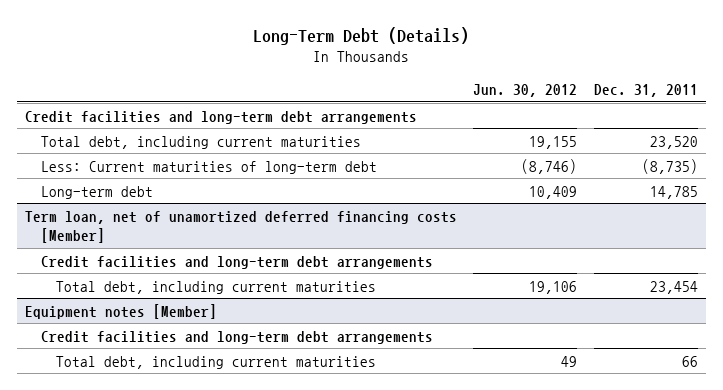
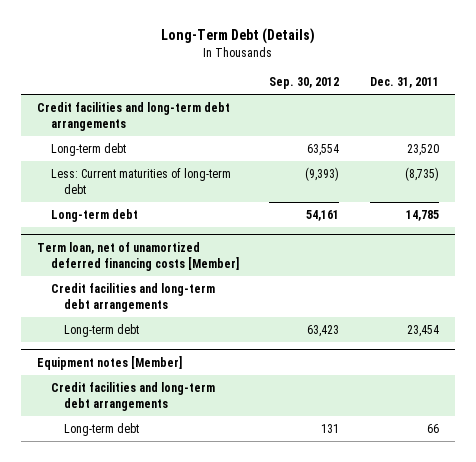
[473,83,578,97] Jun. 30, 2012 -> none
none -> [269,76,340,89] Sep. 30, 2012
[40,135,361,149] Total debt, including current maturities -> [50,142,126,156] Long-term debt
[56,280,377,294] Total debt, including current maturities -> [64,323,140,337] Long-term debt
[56,355,377,369] Total debt, including current maturities -> [64,422,140,436] Long-term debt

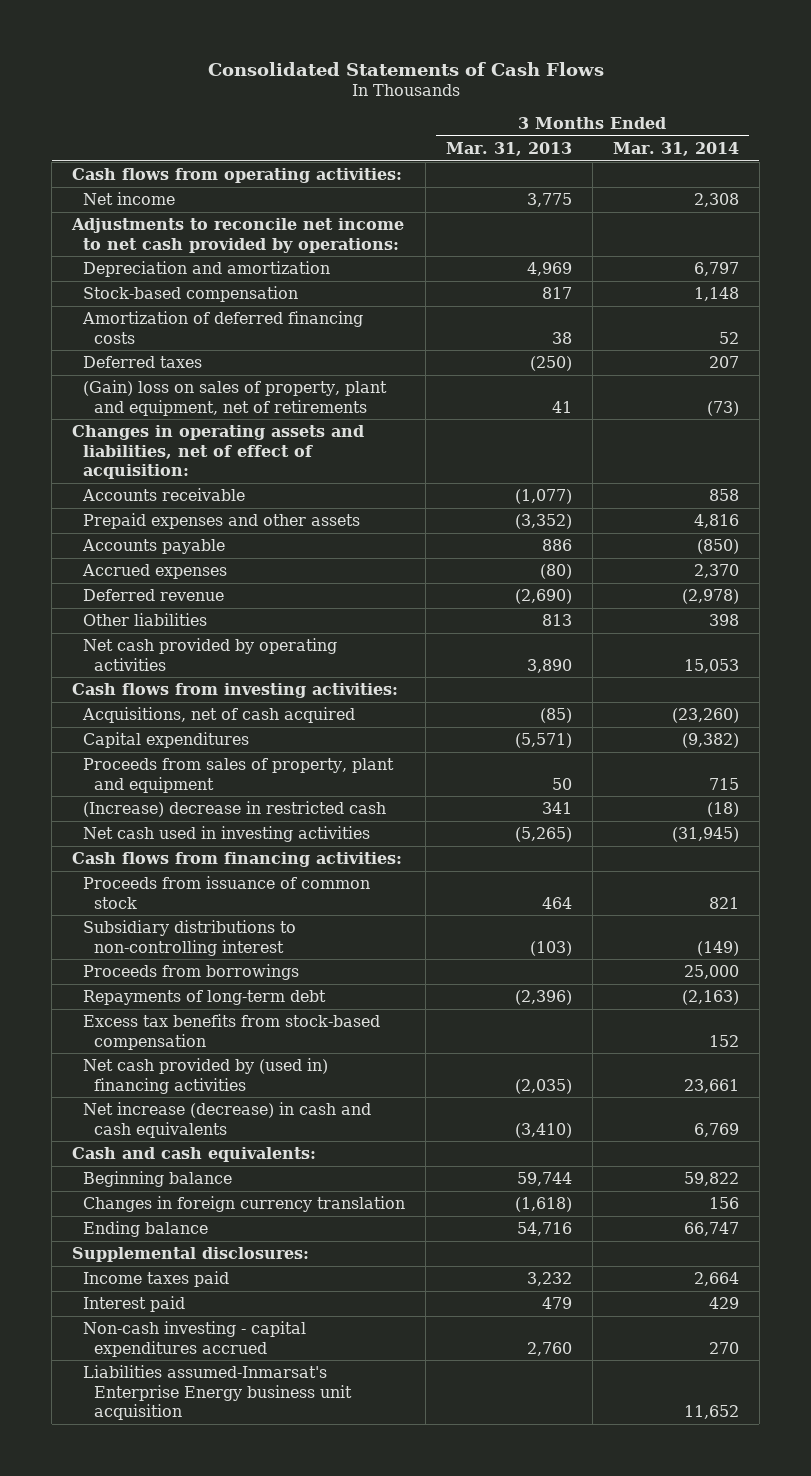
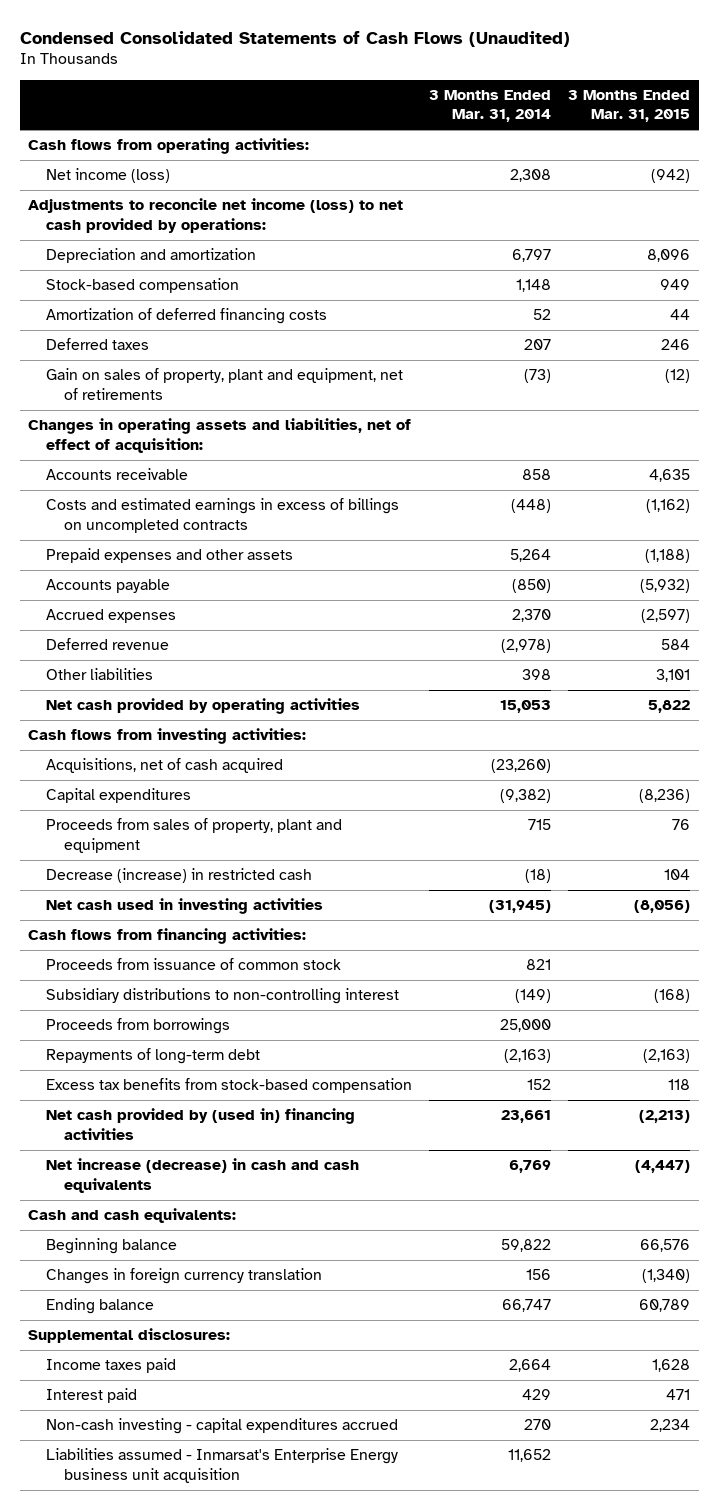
[207,61,604,76] Consolidated Statements of Cash Flows -> [19,30,570,47] Condensed Consolidated Statements of Cash Flows (Unaudited)
[445,141,572,156] Mar. 31, 2013 -> none
none -> [568,89,691,123] 3 Months Ended Mar. 31, 2015
[83,191,176,205] Net income -> [46,168,171,184] Net income (loss)
[71,217,405,253] Adjustments to reconcile net income to net cash provided by operations: -> [28,198,404,233] Adjustments to reconcile net income (loss) to net cash provided by operations:
[83,379,388,416] (Gain) loss on sales of property, plant and equipment, net of retirements -> [46,368,404,400] Gain on sales of property, plant and equipment, net of retirements
none -> [46,498,400,533] Costs and estimated earnings in excess of billings on uncompleted contracts
[693,513,739,528] 4,816 -> [510,549,552,563] 5,264
[83,800,387,817] (Increase) decrease in restricted cash -> [46,868,313,884] Decrease (increase) in restricted cash
[83,1364,353,1421] Liabilities assumed-Inmarsat's Enterprise Energy business unit acquisition -> [46,1448,399,1483] Liabilities assumed - Inmarsat's Enterprise Energy business unit acquisition

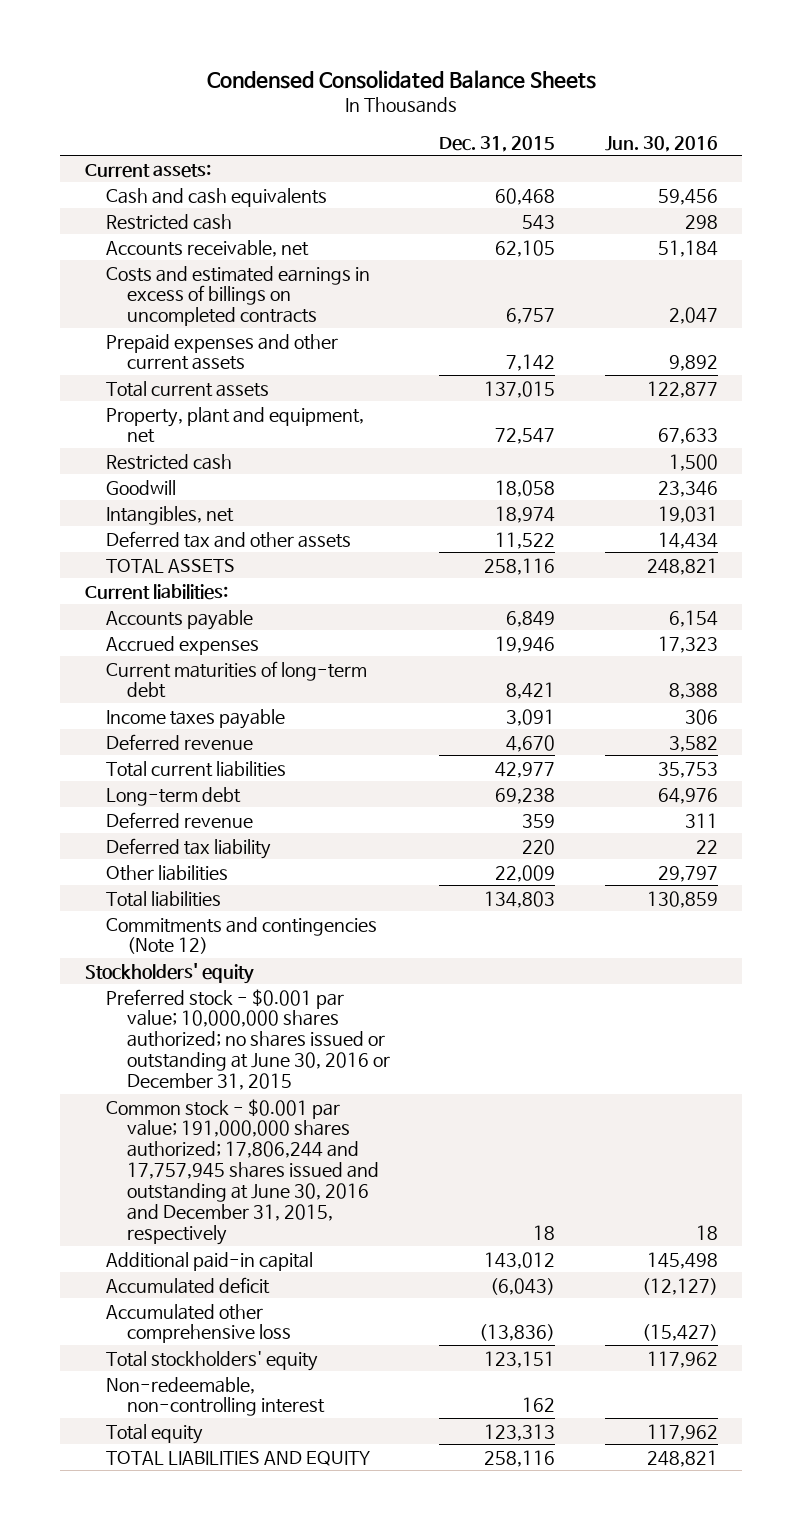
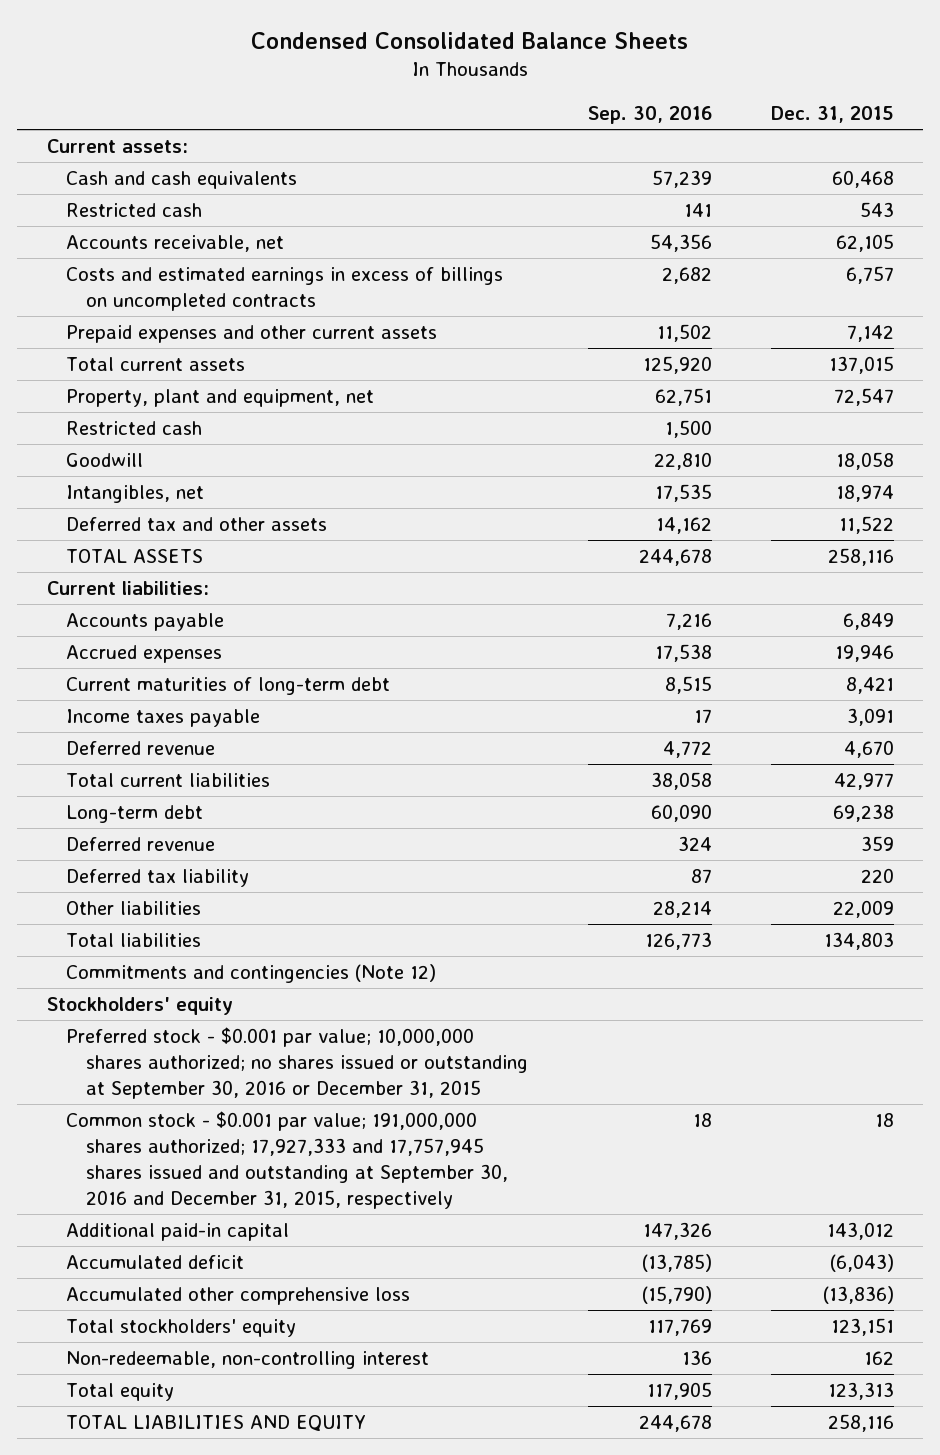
[604,135,718,152] Jun. 30, 2016 -> none
none -> [587,106,712,125] Sep. 30, 2016
[105,988,391,1091] Preferred stock - $0.001 par value; 10,000,000 shares authorized; no shares issued or outstanding at June 30, 2016 or December 31, 2015 -> [66,1027,529,1099] Preferred stock - $0.001 par value; 10,000,000 shares authorized; no shares issued or outstanding at September 30, 2016 or December 31, 2015
[105,1098,380,1245] Common stock - $0.001 par value; 191,000,000 shares authorized; 17,806,244 and 17,757,945 shares issued and outstanding at June 30, 2016 and December 31, 2015, respectively -> [66,1111,509,1209] Common stock - $0.001 par value; 191,000,000 shares authorized; 17,927,333 and 17,757,945 shares issued and outstanding at September 30, 2016 and December 31, 2015, respectively

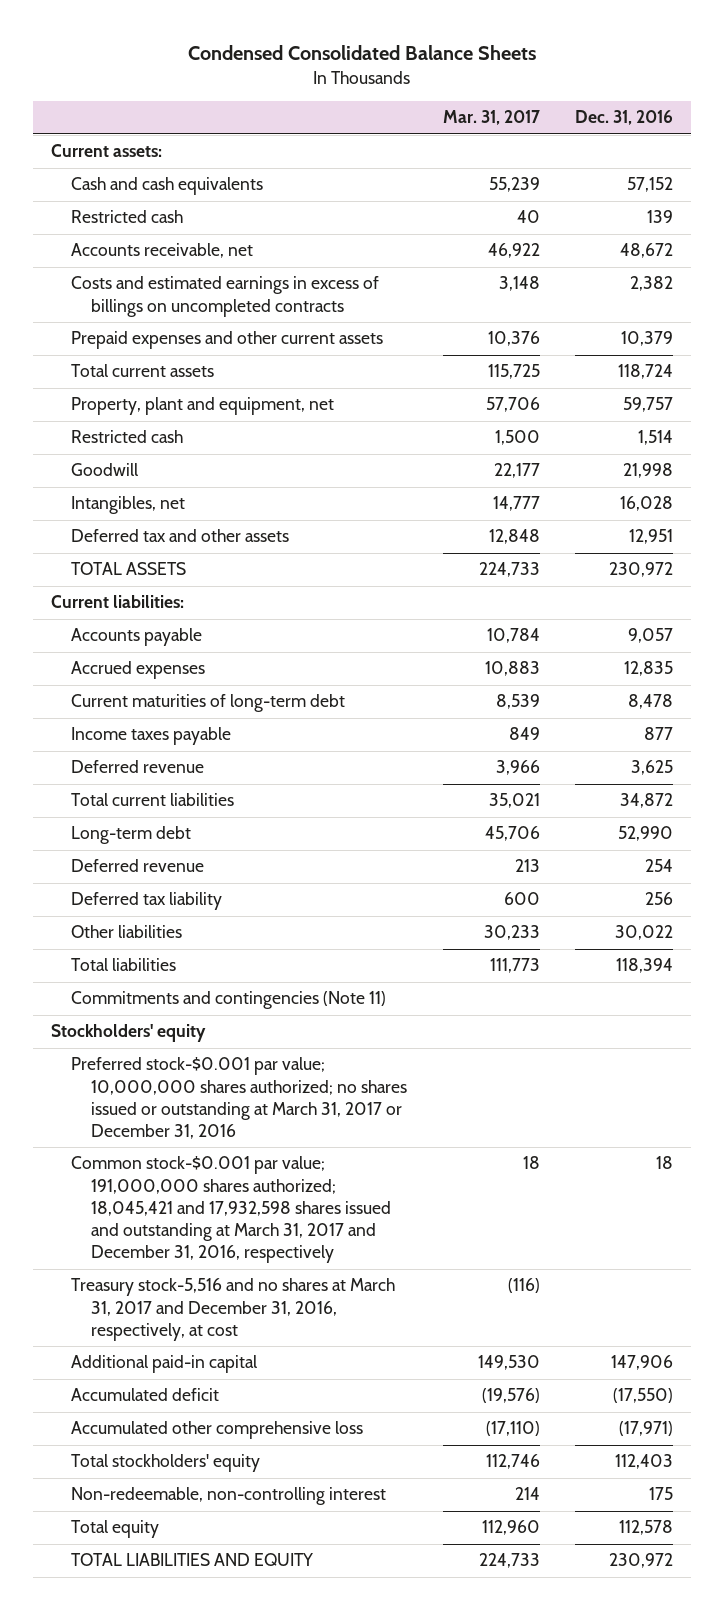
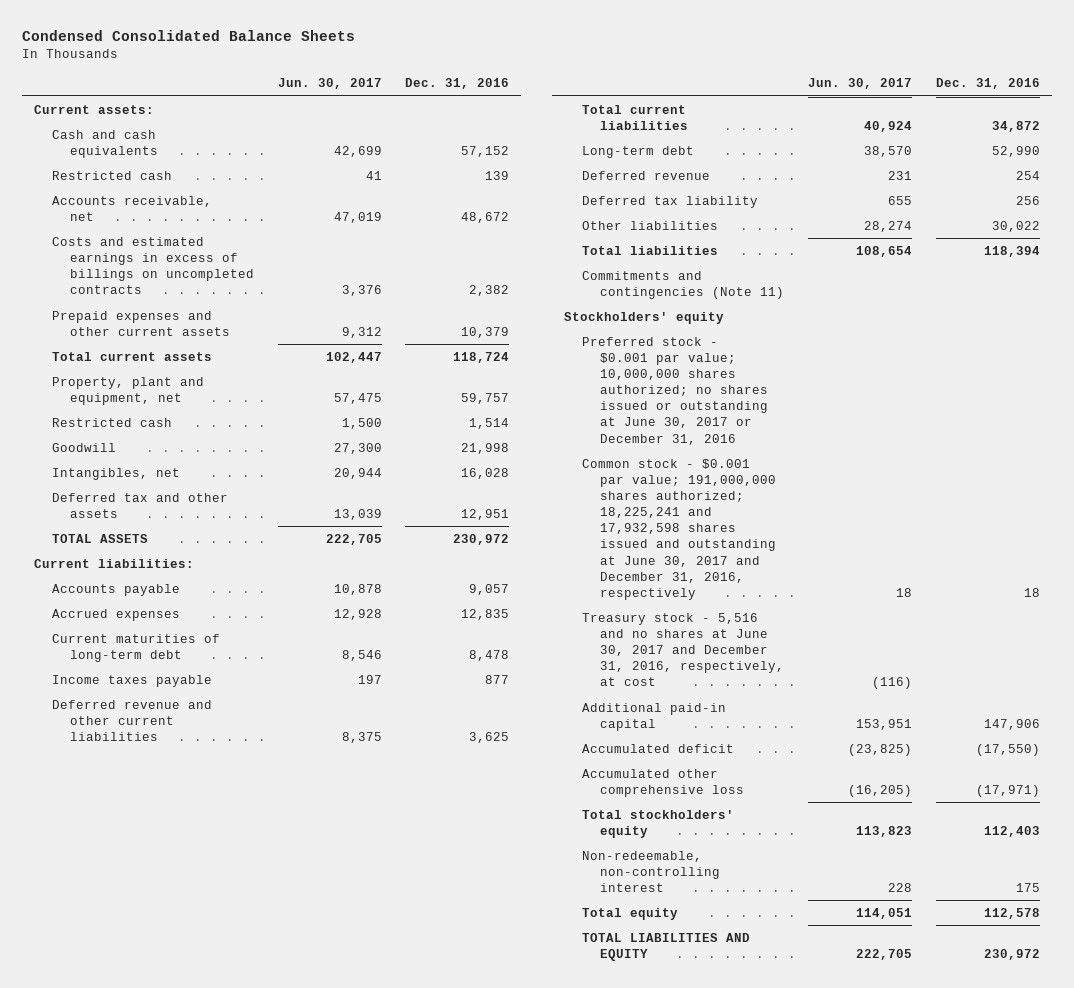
[442,110,540,126] Mar. 31, 2017 -> none
none -> [277,78,382,90] Jun. 30, 2017
[70,760,204,774] Deferred revenue -> [51,699,212,741] Deferred revenue and other current liabilities
[70,1057,408,1140] Preferred stock-$0.001 par value; 10,000,000 shares authorized; no shares issued or outstanding at March 31, 2017 or December 31, 2016 -> [582,336,769,445] Preferred stock - $0.001 par value; 10,000,000 shares authorized; no shares issued or outstanding at June 30, 2017 or December 31, 2016
[70,1156,392,1264] Common stock-$0.001 par value; 191,000,000 shares authorized; 18,045,421 and 17,932,598 shares issued and outstanding at March 31, 2017 and December 31, 2016, respectively -> [582,458,777,600] Common stock - $0.001 par value; 191,000,000 shares authorized; 18,225,241 and 17,932,598 shares issued and outstanding at June 30, 2017 and December 31, 2016, respectively
[70,1278,395,1341] Treasury stock-5,516 and no shares at March 31, 2017 and December 31, 2016, respectively, at cost -> [582,612,785,687] Treasury stock - 5,516 and no shares at June 30, 2017 and December 31, 2016, respectively, at cost

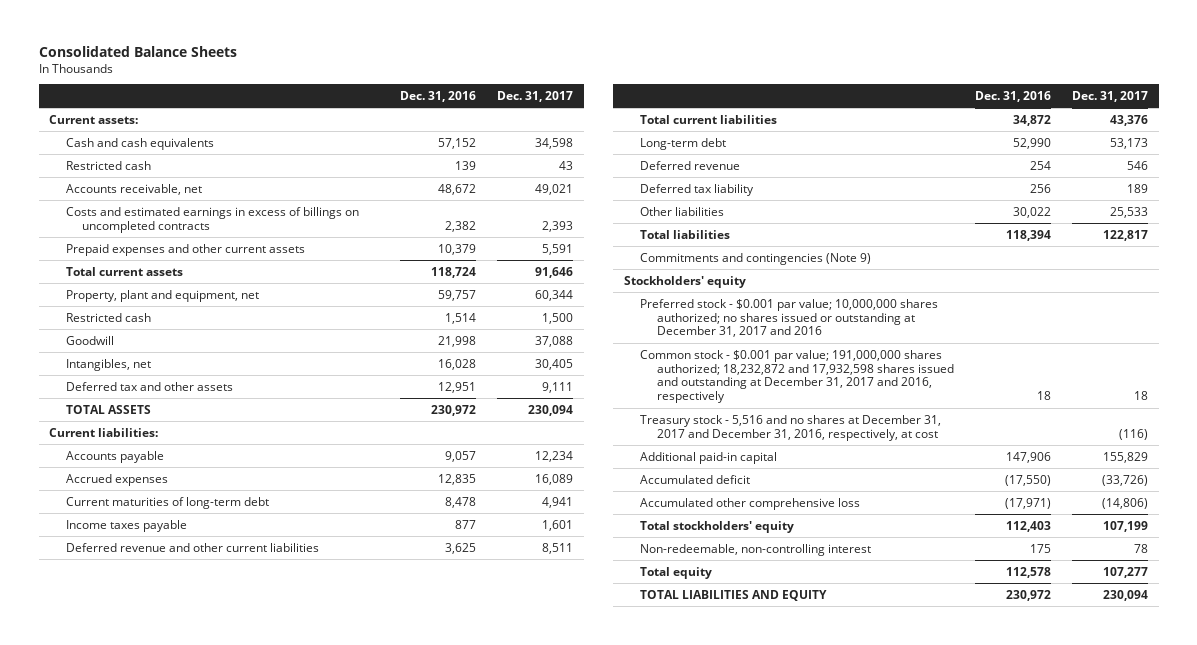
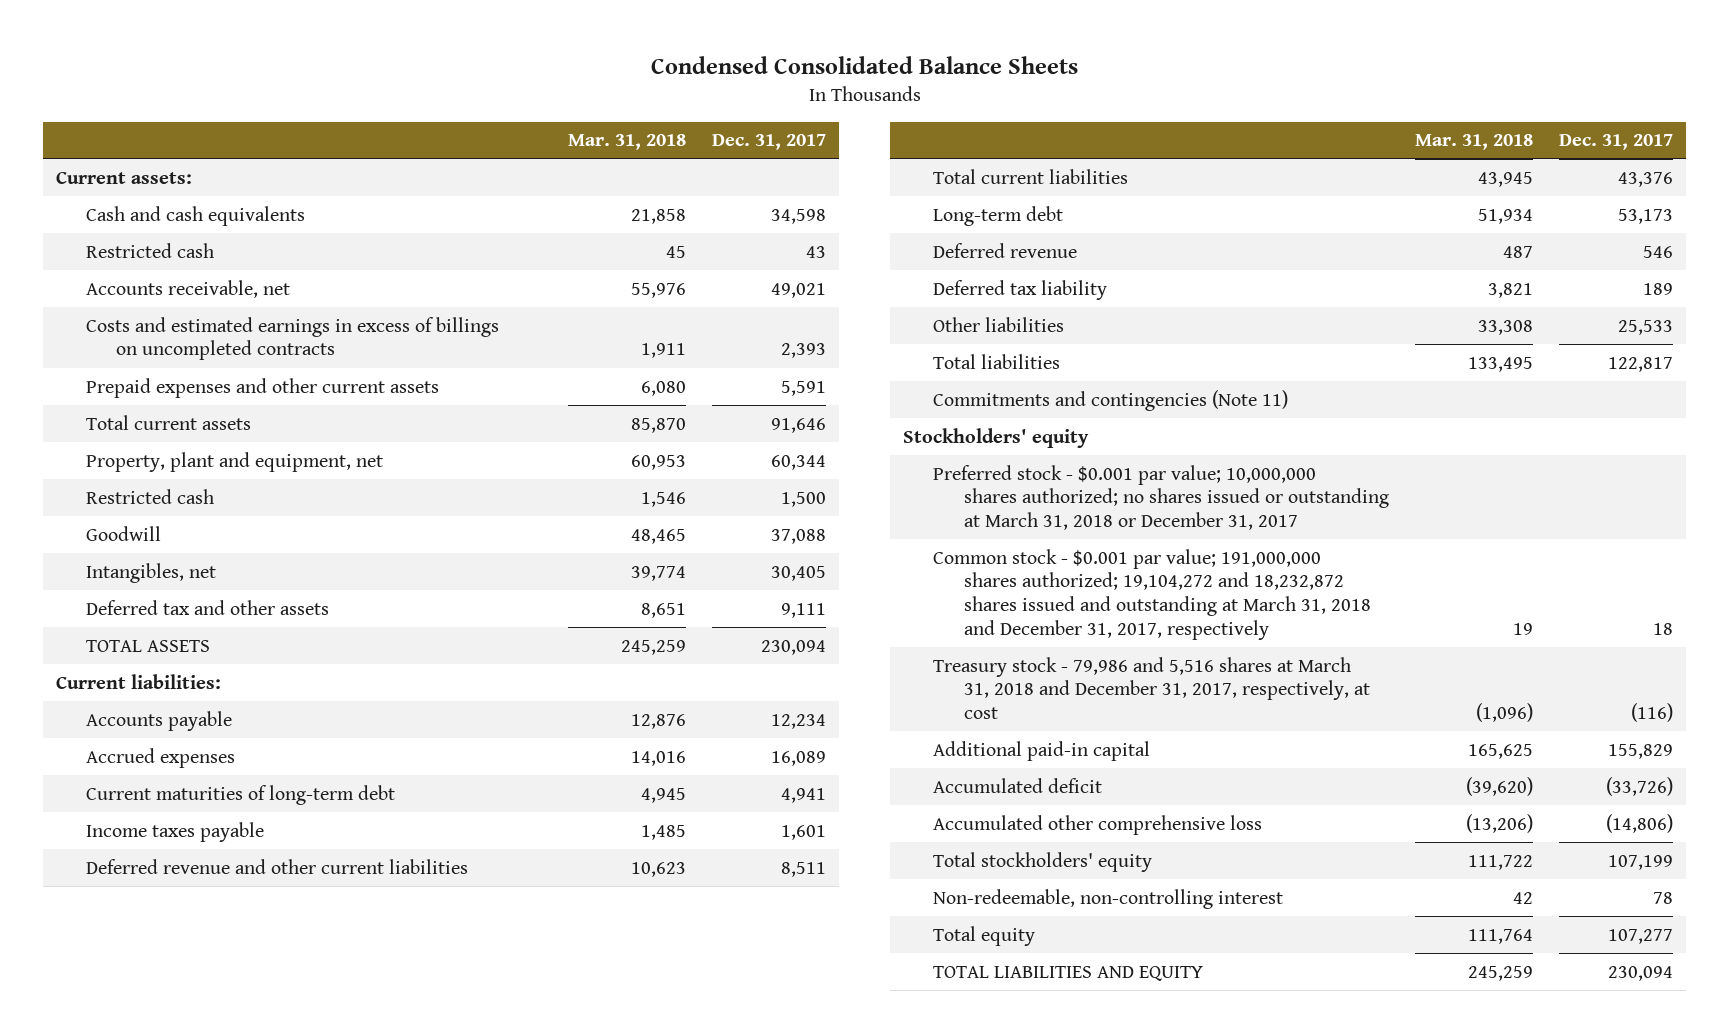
[38,45,237,57] Consolidated Balance Sheets -> [650,56,1078,75] Condensed Consolidated Balance Sheets
[400,91,477,103] Dec. 31, 2016 -> none
none -> [567,134,686,151] Mar. 31, 2018
[640,252,872,265] Commitments and contingencies (Note 9) -> [933,389,1289,411] Commitments and contingencies (Note 11)
[640,298,939,338] Preferred stock - $0.001 par value; 10,000,000 shares authorized; no shares issued or outstanding at December 31, 2017 and 2016 -> [933,464,1389,531] Preferred stock - $0.001 par value; 10,000,000 shares authorized; no shares issued or outstanding at March 31, 2018 or December 31, 2017
[640,349,954,404] Common stock - $0.001 par value; 191,000,000 shares authorized; 18,232,872 and 17,932,598 shares issued and outstanding at December 31, 2017 and 2016, respectively -> [933,548,1371,641] Common stock - $0.001 par value; 191,000,000 shares authorized; 19,104,272 and 18,232,872 shares issued and outstanding at March 31, 2018 and December 31, 2017, respectively
[640,414,942,441] Treasury stock - 5,516 and no shares at December 31, 2017 and December 31, 2016, respectively, at cost -> [933,656,1370,720] Treasury stock - 79,986 and 5,516 shares at March 31, 2018 and December 31, 2017, respectively, at cost

